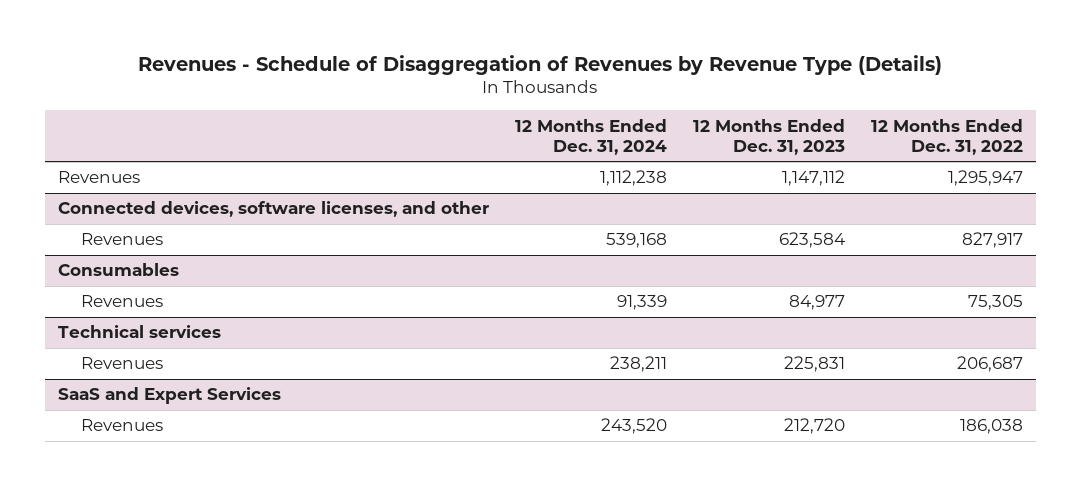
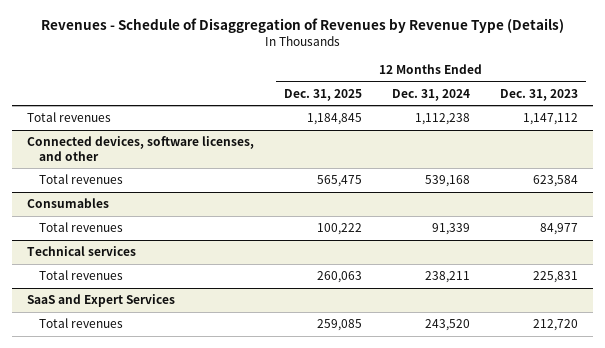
[871,118,1024,155] 12 Months Ended Dec. 31, 2022 -> none
none -> [284,88,363,101] Dec. 31, 2025
[57,171,140,184] Revenues -> [26,112,111,123] Total revenues
[80,233,163,246] Revenues -> [38,174,123,185] Total revenues
[80,295,163,308] Revenues -> [38,222,123,233] Total revenues
[80,357,163,370] Revenues -> [38,270,123,281] Total revenues
[80,419,163,432] Revenues -> [38,318,123,329] Total revenues

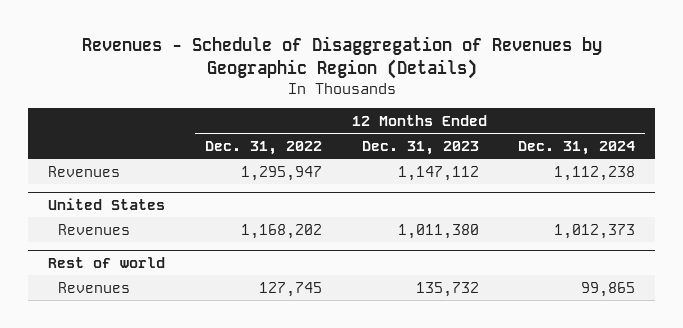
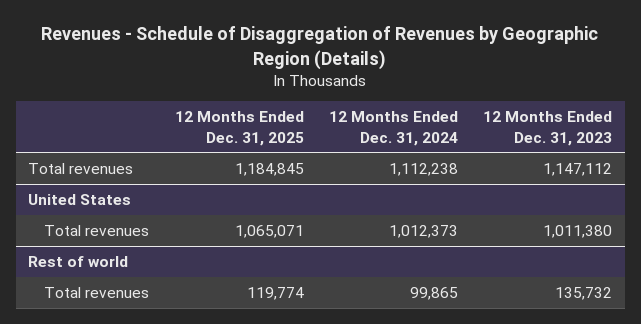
[204,140,322,155] Dec. 31, 2022 -> none
none -> [174,111,304,146] 12 Months Ended Dec. 31, 2025
[47,165,120,177] Revenues -> [28,163,134,175] Total revenues
[58,223,131,235] Revenues -> [44,225,150,237] Total revenues
[58,281,131,293] Revenues -> [44,287,150,299] Total revenues

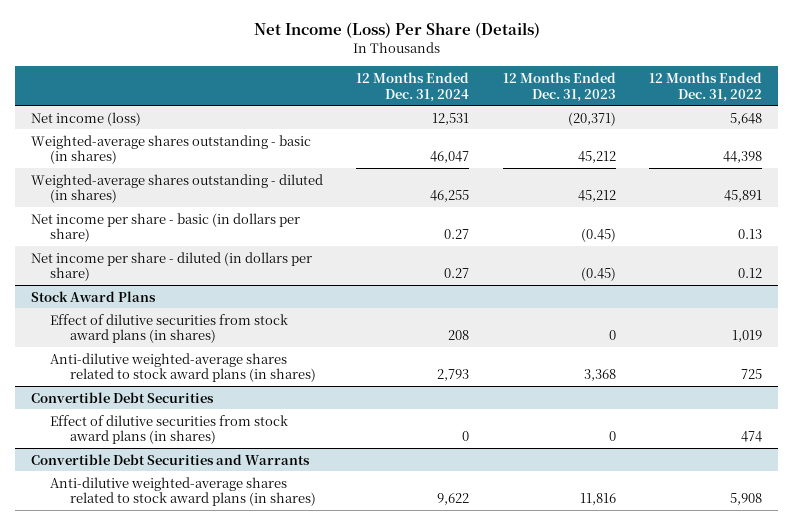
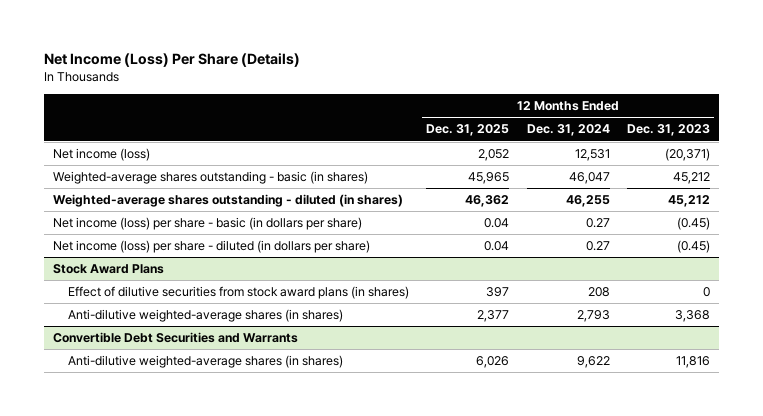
[648,71,762,102] 12 Months Ended Dec. 31, 2022 -> none
none -> [426,124,510,137] Dec. 31, 2025
[31,212,301,243] Net income per share - basic (in dollars per share) -> [53,217,363,231] Net income (loss) per share - basic (in dollars per share)
[31,251,313,282] Net income per share - diluted (in dollars per share) -> [53,240,371,254] Net income (loss) per share - diluted (in dollars per share)
[31,391,215,403] Convertible Debt Securities -> none
[50,414,289,445] Effect of dilutive securities from stock award plans (in shares) -> none
[50,352,316,383] Anti-dilutive weighted-average shares related to stock award plans (in shares) -> [67,309,343,323] Anti-dilutive weighted-average shares (in shares)
[50,476,316,507] Anti-dilutive weighted-average shares related to stock award plans (in shares) -> [67,355,343,369] Anti-dilutive weighted-average shares (in shares)

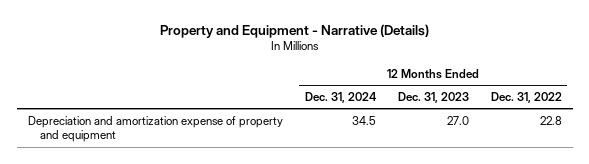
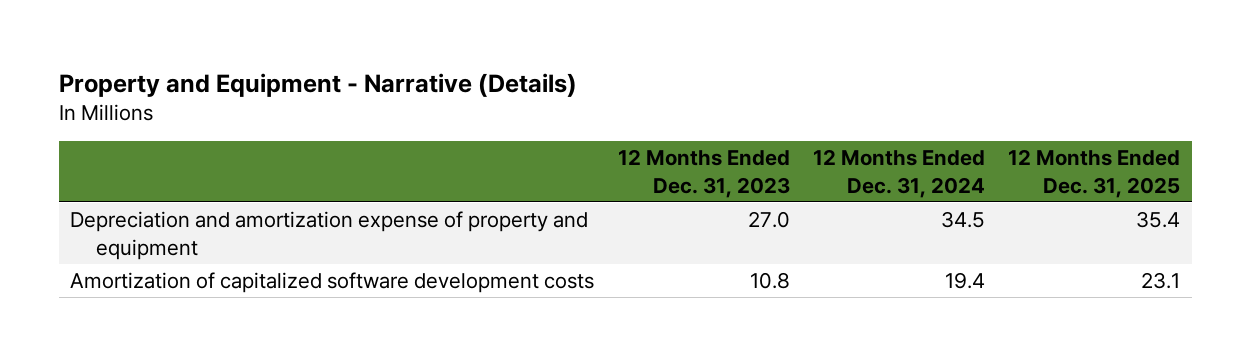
[490,91,562,103] Dec. 31, 2022 -> none
none -> [1008,149,1181,198] 12 Months Ended Dec. 31, 2025
none -> [70,272,595,294] Amortization of capitalized software development costs

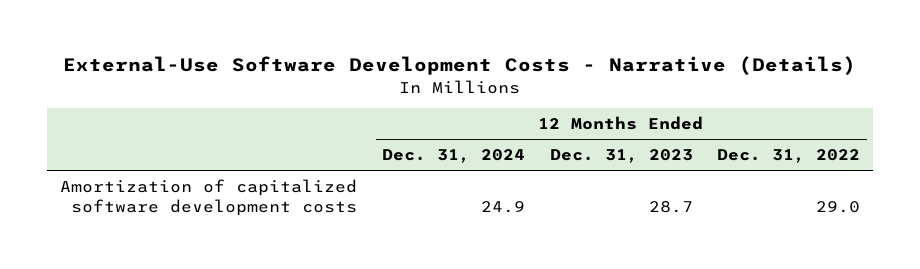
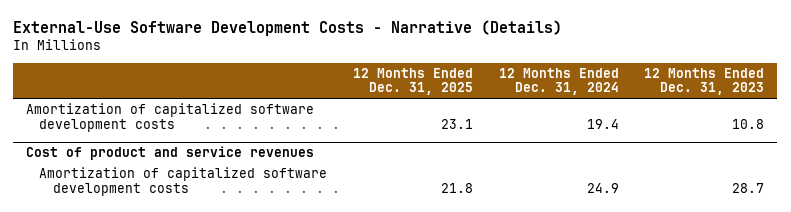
[717,149,861,164] Dec. 31, 2022 -> none
none -> [353,67,474,96] 12 Months Ended Dec. 31, 2025
none -> [26,103,315,132] Amortization of capitalized software development costs
none -> [26,146,315,161] Cost of product and service revenues

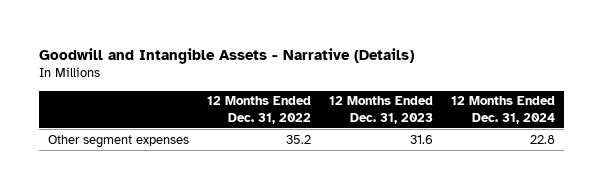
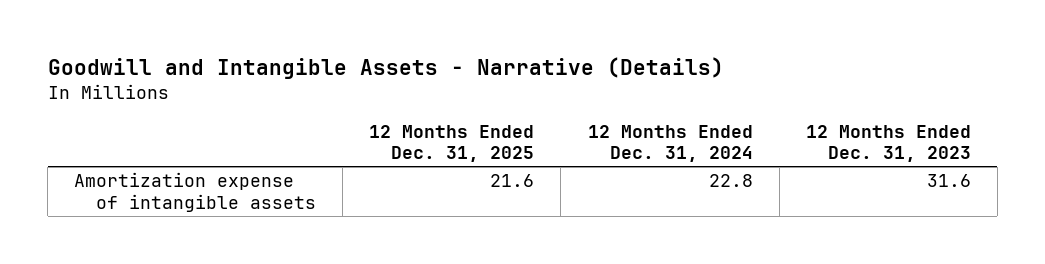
[207,96,312,124] 12 Months Ended Dec. 31, 2022 -> none
none -> [369,124,535,162] 12 Months Ended Dec. 31, 2025
[48,134,190,148] Other segment expenses -> [74,172,317,212] Amortization expense of intangible assets

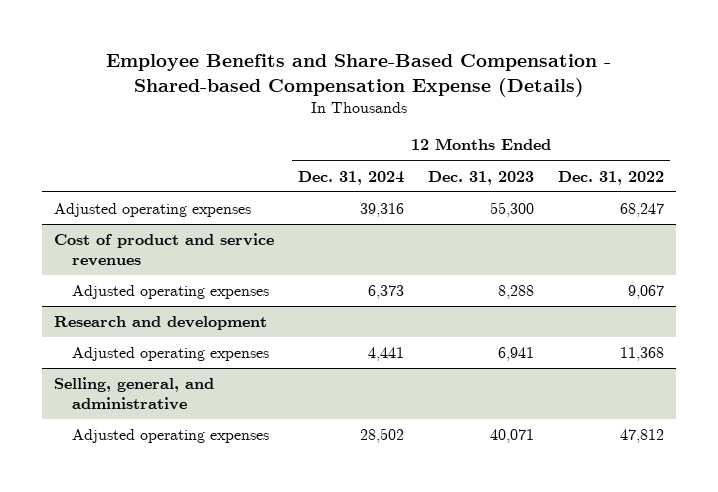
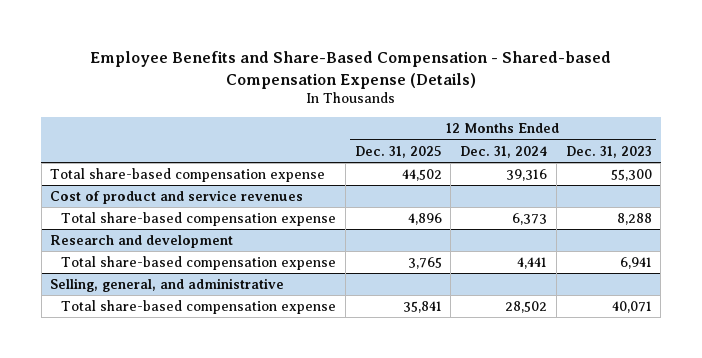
[557,170,664,185] Dec. 31, 2022 -> none
none -> [354,145,442,158] Dec. 31, 2025
[54,203,252,218] Adjusted operating expenses -> [50,168,326,183] Total share-based compensation expense
[72,285,270,300] Adjusted operating expenses -> [61,212,337,227] Total share-based compensation expense
[72,347,270,362] Adjusted operating expenses -> [61,256,337,271] Total share-based compensation expense
[72,429,270,444] Adjusted operating expenses -> [61,300,337,315] Total share-based compensation expense

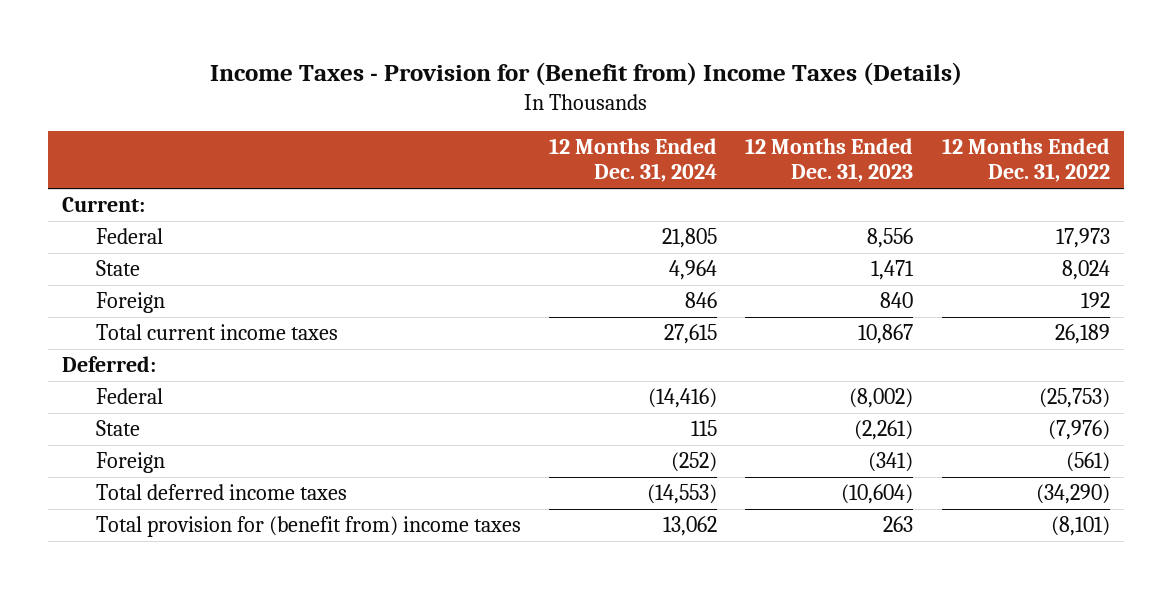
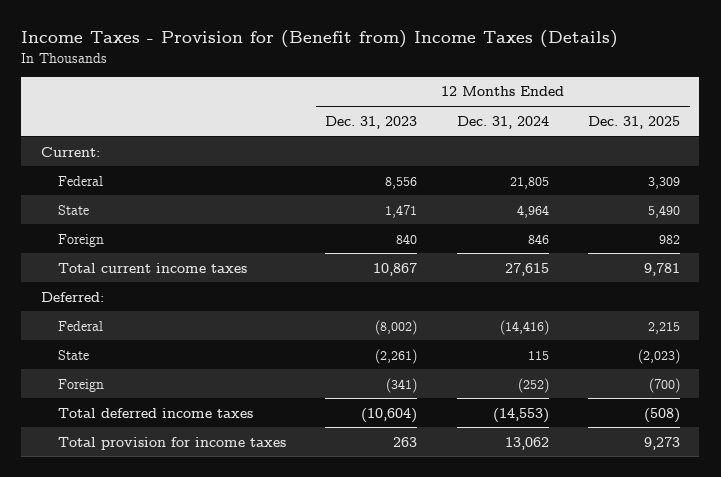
[941,138,1110,183] 12 Months Ended Dec. 31, 2022 -> none
none -> [587,115,680,129] Dec. 31, 2025
[95,516,521,538] Total provision for (benefit from) income taxes -> [58,436,287,450] Total provision for income taxes

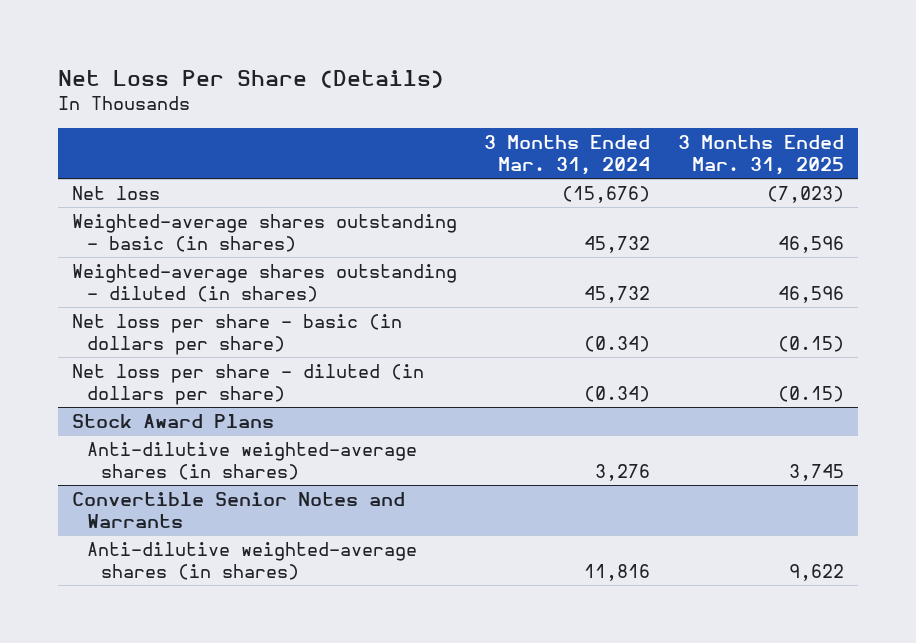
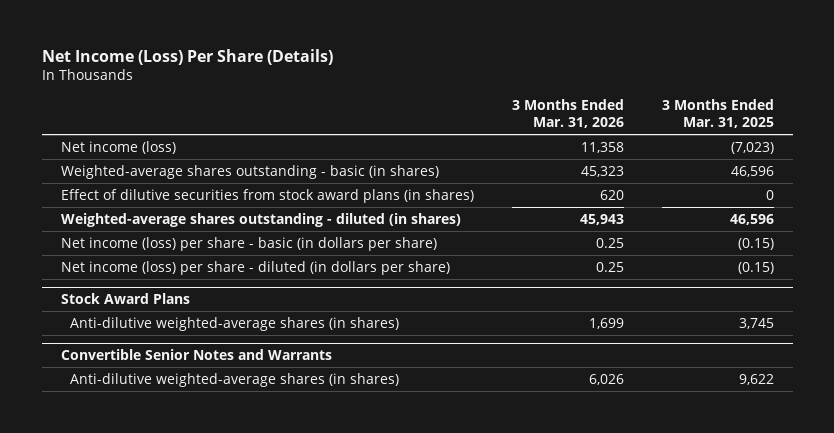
[58,69,445,88] Net Loss Per Share (Details) -> [41,49,333,66] Net Income (Loss) Per Share (Details)
[484,134,651,175] 3 Months Ended Mar. 31, 2024 -> none
none -> [511,99,624,128] 3 Months Ended Mar. 31, 2026
[71,185,160,200] Net loss -> [60,140,176,154] Net income (loss)
none -> [60,188,474,203] Effect of dilutive securities from stock award plans (in shares)
[71,313,402,355] Net loss per share - basic (in dollars per share) -> [60,236,437,251] Net income (loss) per share - basic (in dollars per share)
[71,363,424,405] Net loss per share - diluted (in dollars per share) -> [60,260,450,275] Net income (loss) per share - diluted (in dollars per share)

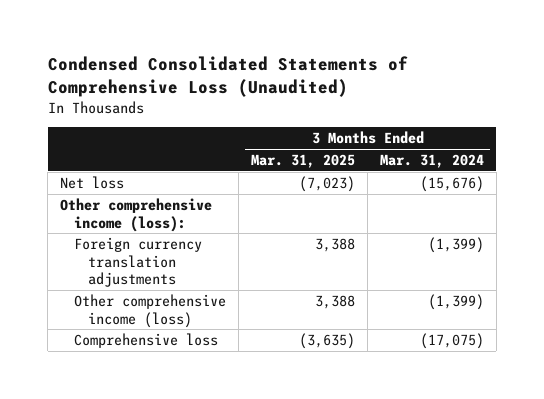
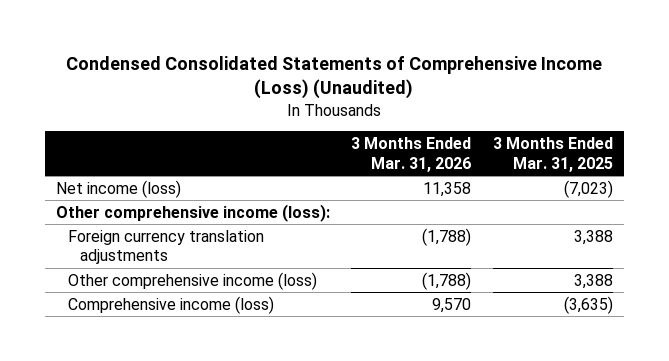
[47,56,408,98] Condensed Consolidated Statements of Comprehensive Loss (Unaudited) -> [66,55,603,100] Condensed Consolidated Statements of Comprehensive Income (Loss) (Unaudited)
[379,154,484,169] Mar. 31, 2024 -> none
none -> [351,137,472,172] 3 Months Ended Mar. 31, 2026
[60,175,125,189] Net loss -> [55,179,181,198] Net income (loss)
[74,332,219,348] Comprehensive loss -> [67,295,274,314] Comprehensive income (loss)

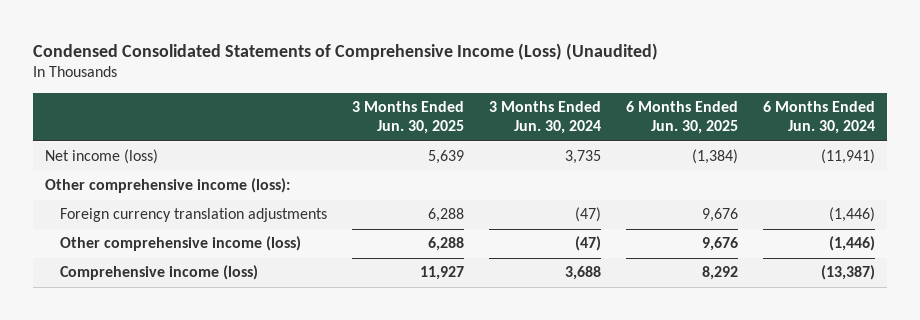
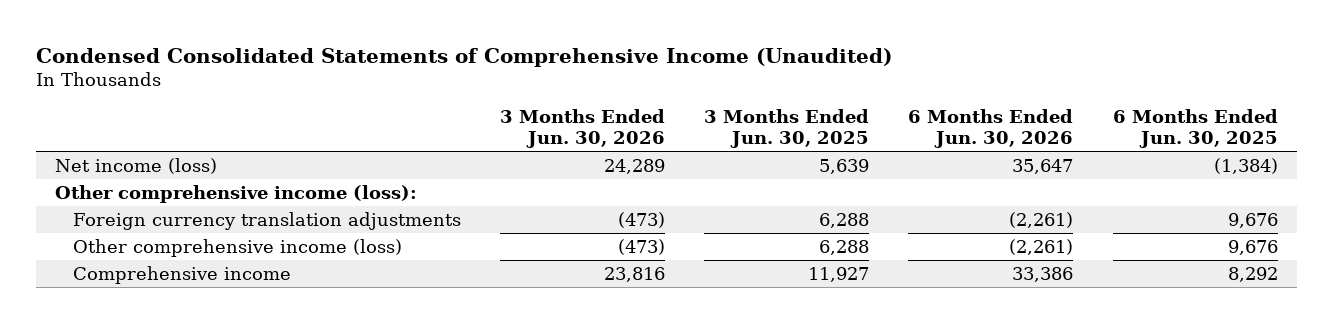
[32,42,658,60] Condensed Consolidated Statements of Comprehensive Income (Loss) (Unaudited) -> [35,47,892,67] Condensed Consolidated Statements of Comprehensive Income (Unaudited)
[488,101,601,135] 3 Months Ended Jun. 30, 2024 -> none
[762,101,875,135] 6 Months Ended Jun. 30, 2024 -> none
none -> [499,109,665,149] 3 Months Ended Jun. 30, 2026
none -> [908,109,1074,149] 6 Months Ended Jun. 30, 2026
[60,265,259,281] Comprehensive income (loss) -> [72,265,291,284] Comprehensive income

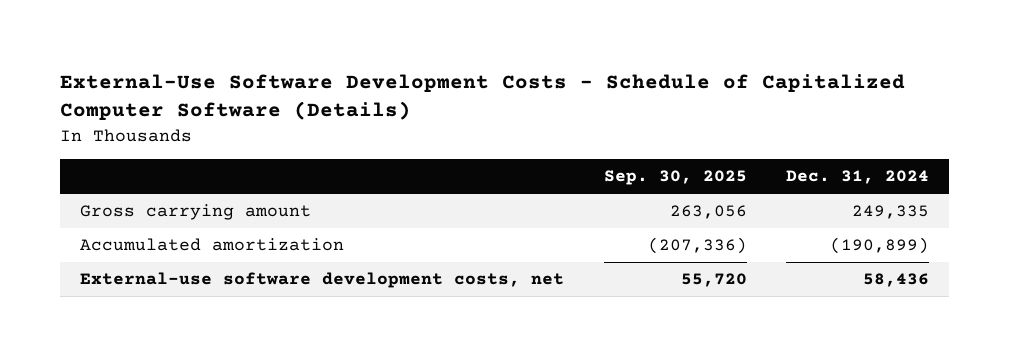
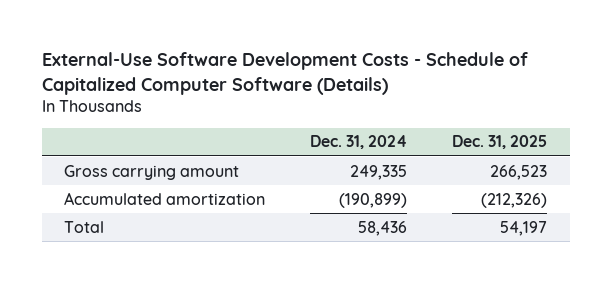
[603,170,747,186] Sep. 30, 2025 -> none
none -> [452,135,548,150] Dec. 31, 2025
[80,272,565,289] External-use software development costs, net -> [64,220,105,233] Total

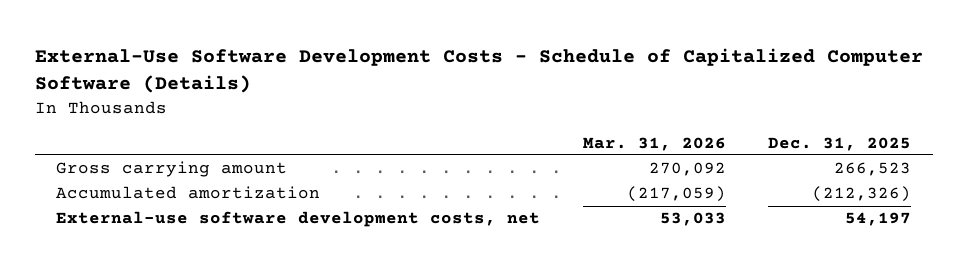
[310,135,408,150] Dec. 31, 2024 -> none
none -> [582,136,726,151] Mar. 31, 2026
[64,220,105,233] Total -> [56,211,541,228] External-use software development costs, net

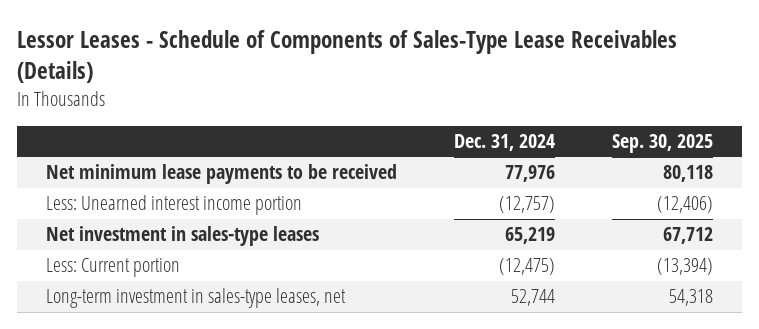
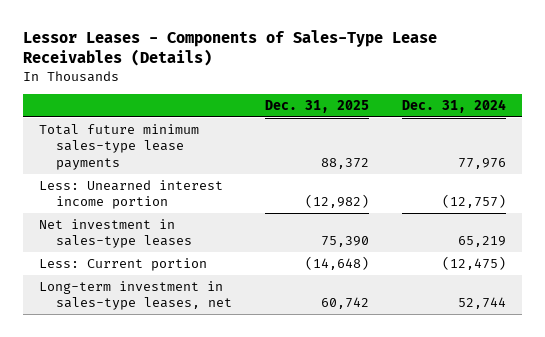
[17,29,678,83] Lessor Leases - Schedule of Components of Sales-Type Lease Receivables (Details) -> [22,30,437,67] Lessor Leases - Components of Sales-Type Lease Receivables (Details)
[612,133,714,153] Sep. 30, 2025 -> none
none -> [265,99,370,113] Dec. 31, 2025
[45,164,397,185] Net minimum lease payments to be received -> [39,123,200,170] Total future minimum sales-type lease payments

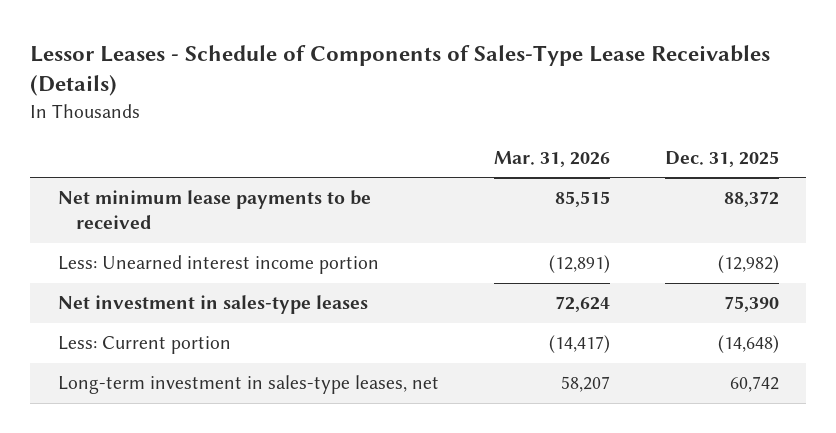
[22,30,437,67] Lessor Leases - Components of Sales-Type Lease Receivables (Details) -> [30,44,771,97] Lessor Leases - Schedule of Components of Sales-Type Lease Receivables (Details)
[401,98,506,113] Dec. 31, 2024 -> none
none -> [493,150,610,167] Mar. 31, 2026
[39,123,200,170] Total future minimum sales-type lease payments -> [57,190,371,230] Net minimum lease payments to be received

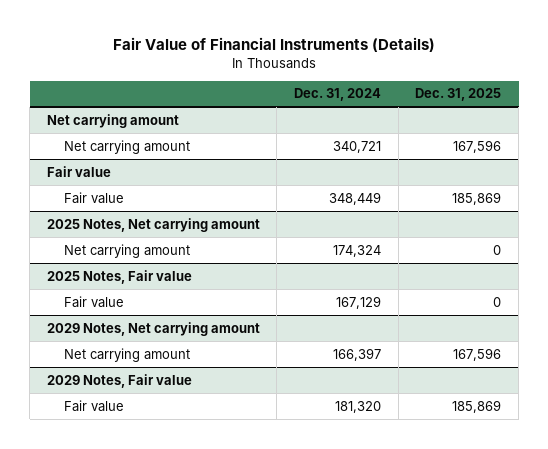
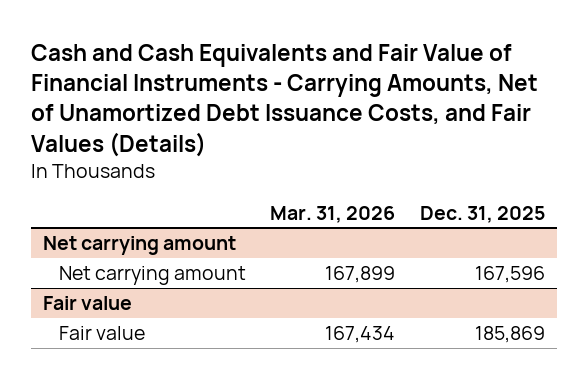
[113,36,436,52] Fair Value of Financial Instruments (Details) -> [30,43,538,157] Cash and Cash Equivalents and Fair Value of Financial Instruments - Carrying Amounts, Net of Unamortized Debt Issuance Costs, and Fair Values (Details)
[294,88,382,102] Dec. 31, 2024 -> none
none -> [270,205,396,223] Mar. 31, 2026
[46,217,260,232] 2025 Notes, Net carrying amount -> none
[63,243,190,258] Net carrying amount -> none
[46,269,192,284] 2025 Notes, Fair value -> none
[63,295,124,308] Fair value -> none
[46,321,260,336] 2029 Notes, Net carrying amount -> none
[63,347,190,362] Net carrying amount -> none
[46,373,192,388] 2029 Notes, Fair value -> none
[63,399,124,412] Fair value -> none

